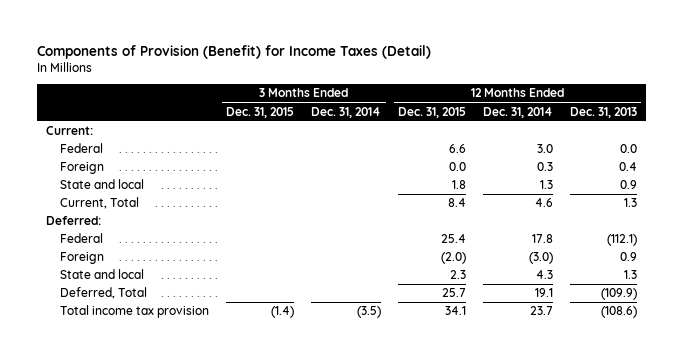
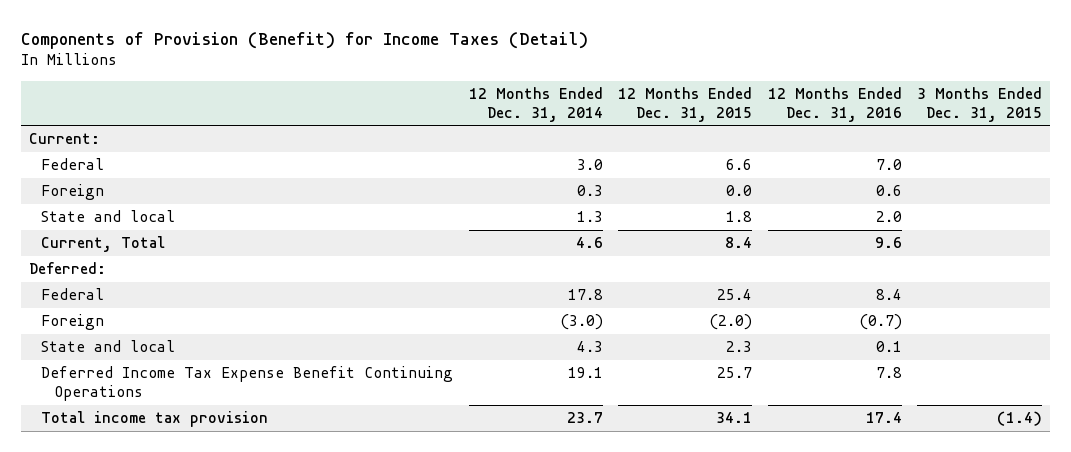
[311,106,382,118] Dec. 31, 2014 -> none
[570,106,638,118] Dec. 31, 2013 -> none
none -> [767,87,902,122] 12 Months Ended Dec. 31, 2016
[60,287,148,300] Deferred, Total -> [41,366,454,401] Deferred Income Tax Expense Benefit Continuing Operations

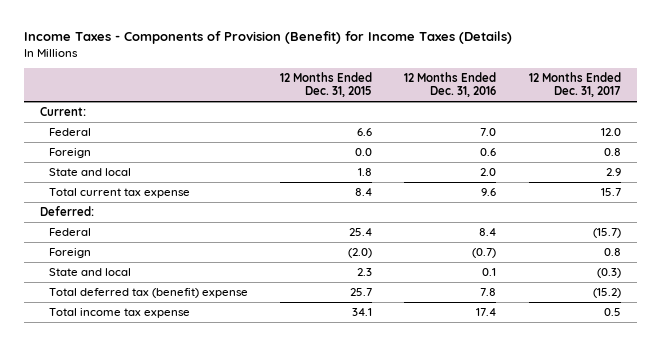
[20,31,588,49] Components of Provision (Benefit) for Income Taxes (Detail) -> [23,31,512,45] Income Taxes - Components of Provision (Benefit) for Income Taxes (Details)
[468,87,603,122] 12 Months Ended Dec. 31, 2014 -> none
[917,87,1043,122] 3 Months Ended Dec. 31, 2015 -> none
none -> [528,72,621,98] 12 Months Ended Dec. 31, 2017
[41,236,166,253] Current, Total -> [48,187,190,198] Total current tax expense
[41,366,454,401] Deferred Income Tax Expense Benefit Continuing Operations -> [48,287,248,298] Total deferred tax (benefit) expense
[41,411,269,428] Total income tax provision -> [48,307,190,318] Total income tax expense

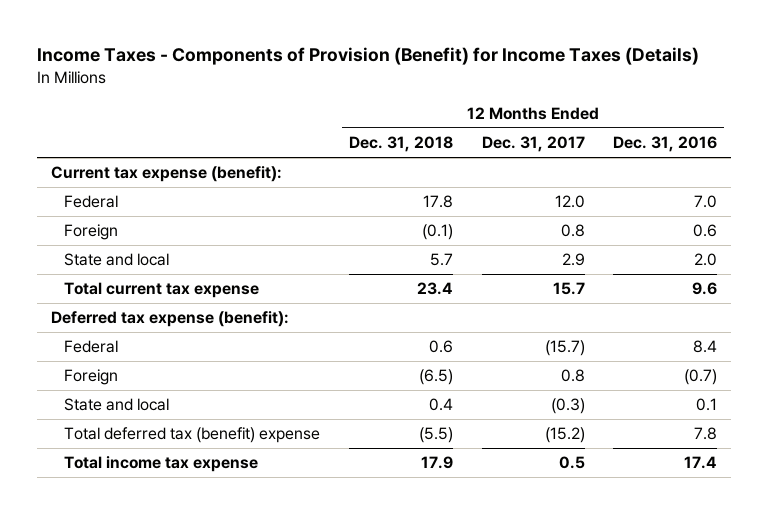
[280,72,373,98] 12 Months Ended Dec. 31, 2015 -> none
none -> [348,136,453,153] Dec. 31, 2018
[39,106,86,116] Current: -> [51,166,283,183] Current tax expense (benefit):
[39,205,94,216] Deferred: -> [51,311,290,328] Deferred tax expense (benefit):

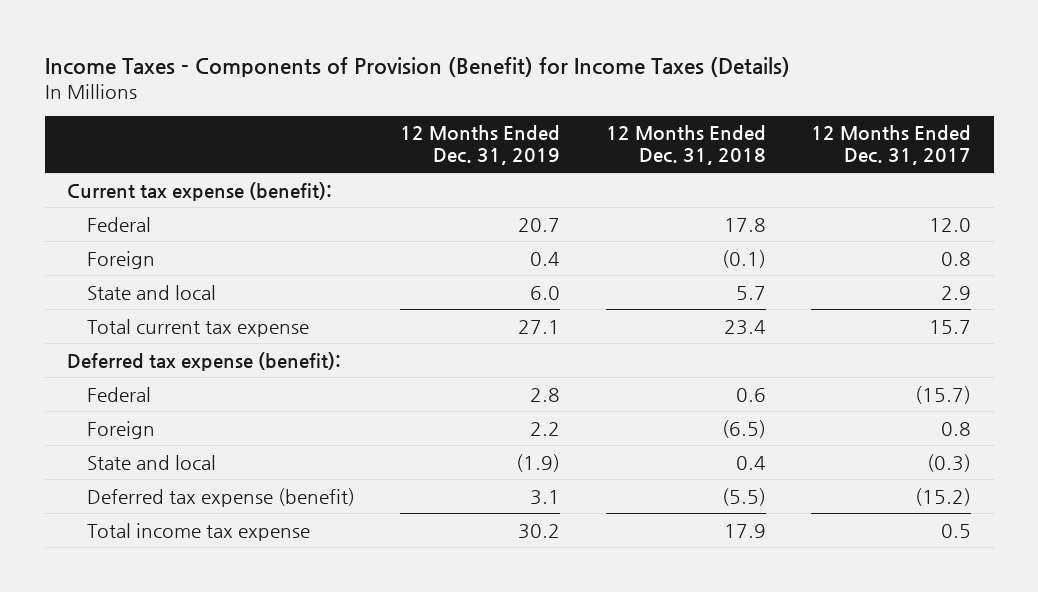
[613,136,718,153] Dec. 31, 2016 -> none
none -> [400,125,561,166] 12 Months Ended Dec. 31, 2019
[64,427,321,444] Total deferred tax (benefit) expense -> [86,487,355,507] Deferred tax expense (benefit)

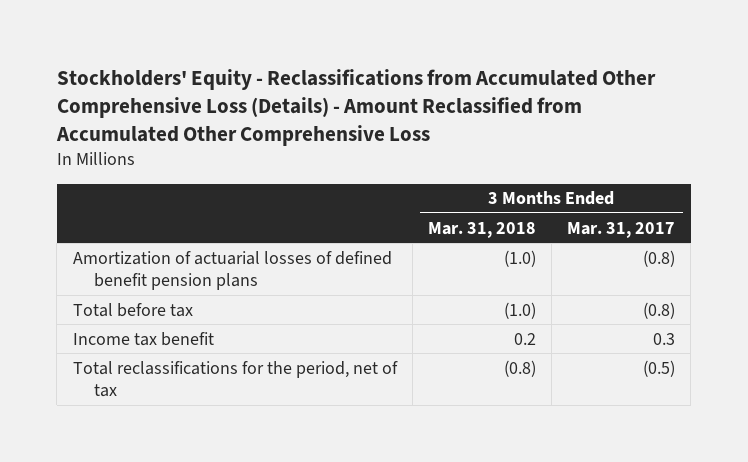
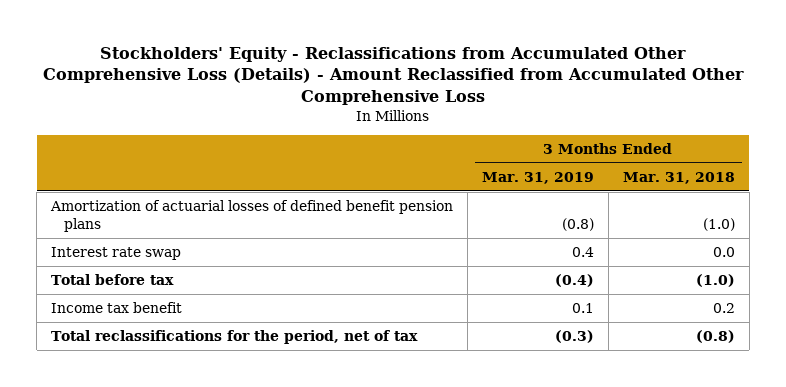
[567,221,676,238] Mar. 31, 2017 -> none
none -> [482,172,595,185] Mar. 31, 2019
none -> [51,247,182,261] Interest rate swap

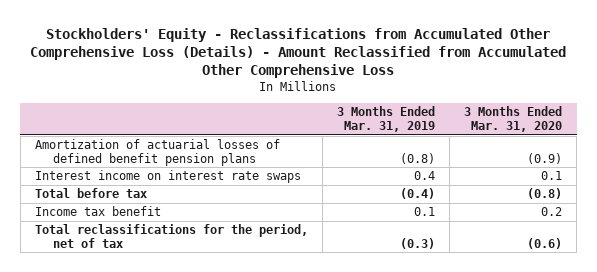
[622,172,735,185] Mar. 31, 2018 -> none
none -> [464,106,563,133] 3 Months Ended Mar. 31, 2020
[51,247,182,261] Interest rate swap -> [34,170,301,184] Interest income on interest rate swaps

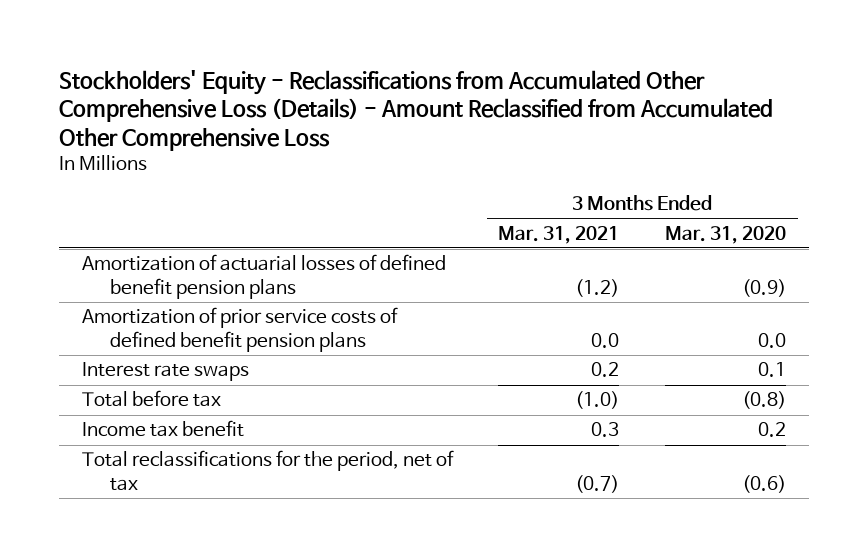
[336,106,435,133] 3 Months Ended Mar. 31, 2019 -> none
none -> [498,225,620,244] Mar. 31, 2021
none -> [81,307,398,353] Amortization of prior service costs of defined benefit pension plans
[34,170,301,184] Interest income on interest rate swaps -> [81,362,249,382] Interest rate swaps

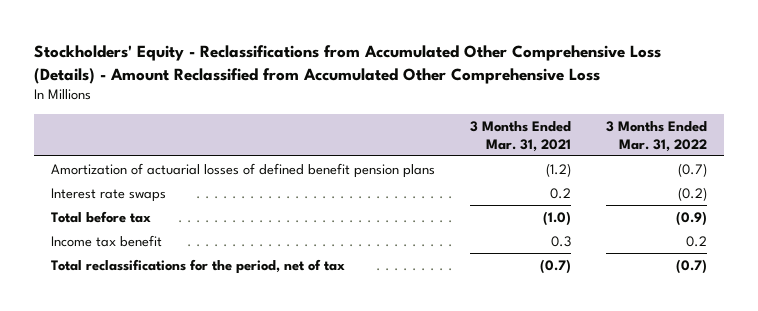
[665,225,787,244] Mar. 31, 2020 -> none
none -> [605,120,707,152] 3 Months Ended Mar. 31, 2022
[81,307,398,353] Amortization of prior service costs of defined benefit pension plans -> none

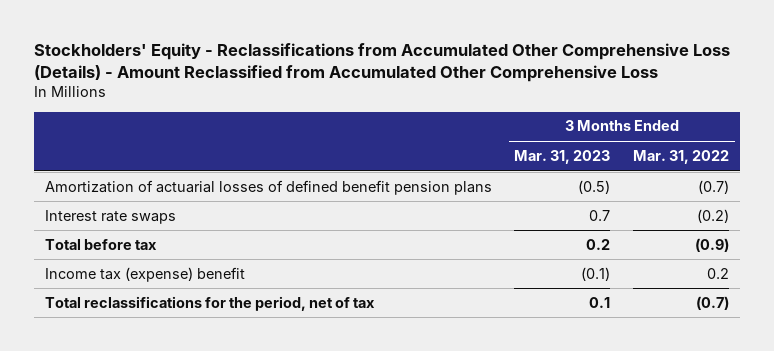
[469,120,571,152] 3 Months Ended Mar. 31, 2021 -> none
none -> [514,149,611,164] Mar. 31, 2023
[51,234,163,247] Income tax benefit -> [44,266,245,282] Income tax (expense) benefit

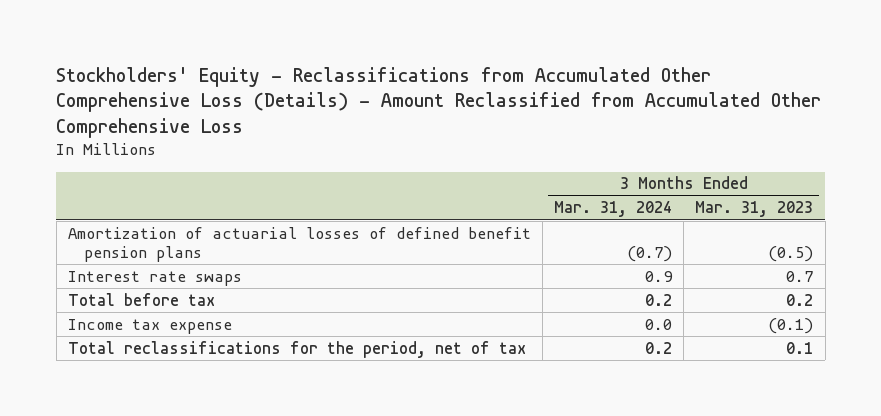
[632,149,729,164] Mar. 31, 2022 -> none
none -> [554,201,673,218] Mar. 31, 2024
[44,266,245,282] Income tax (expense) benefit -> [67,318,232,334] Income tax expense

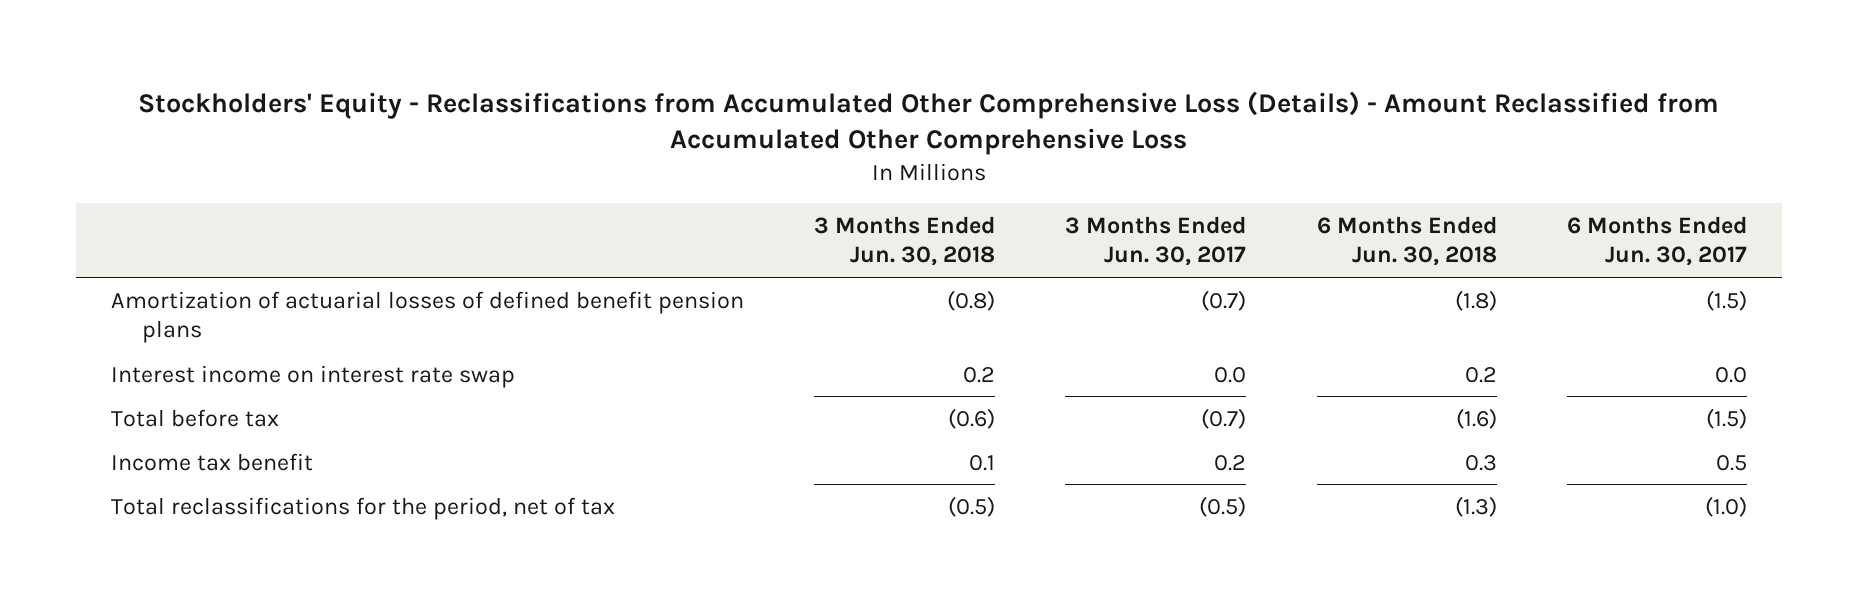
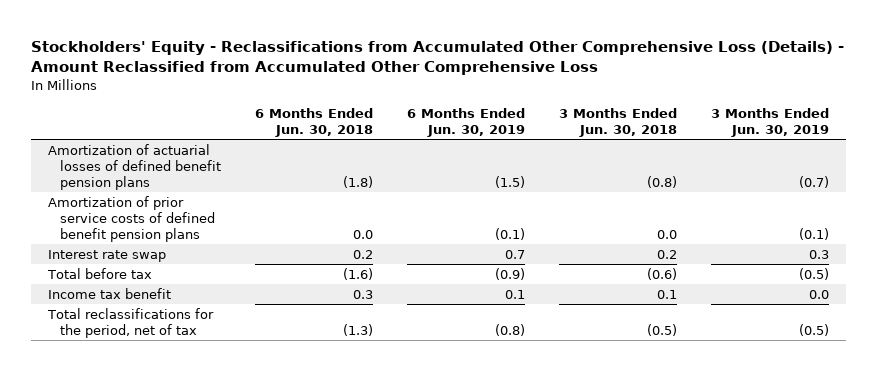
[1065,216,1247,267] 3 Months Ended Jun. 30, 2017 -> none
[1566,216,1747,267] 6 Months Ended Jun. 30, 2017 -> none
none -> [406,107,525,138] 6 Months Ended Jun. 30, 2019
none -> [710,107,829,138] 3 Months Ended Jun. 30, 2019
none -> [48,195,215,243] Amortization of prior service costs of defined benefit pension plans
[110,364,515,388] Interest income on interest rate swap -> [48,249,167,262] Interest rate swap

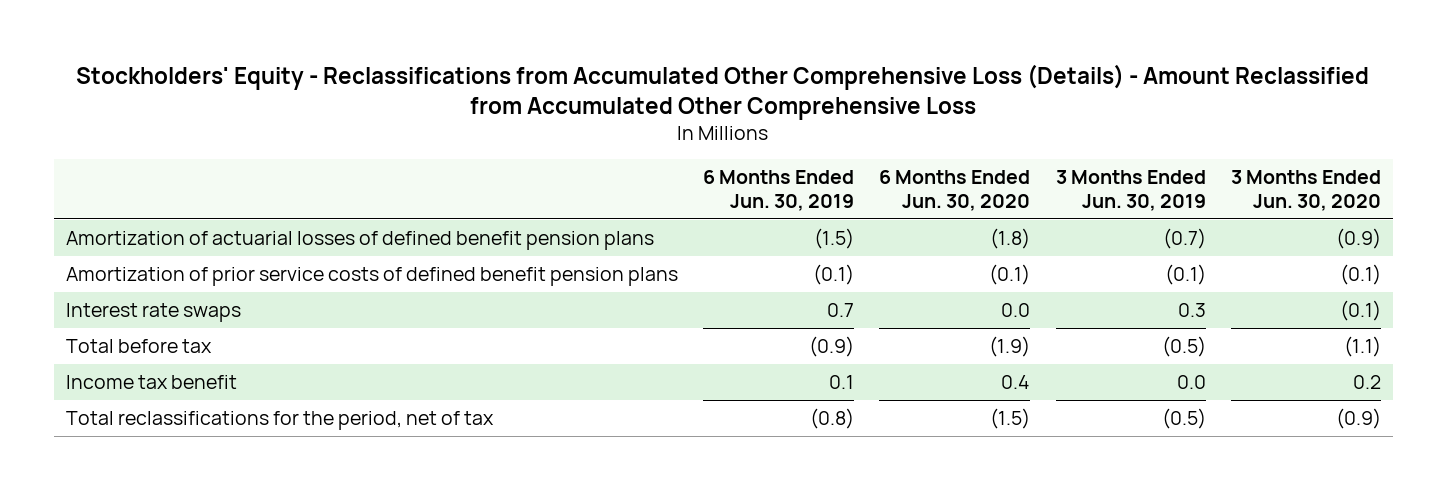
[254,107,373,138] 6 Months Ended Jun. 30, 2018 -> none
[558,107,677,138] 3 Months Ended Jun. 30, 2018 -> none
none -> [879,170,1031,212] 6 Months Ended Jun. 30, 2020
none -> [1230,170,1381,212] 3 Months Ended Jun. 30, 2020
[48,249,167,262] Interest rate swap -> [66,302,242,322] Interest rate swaps

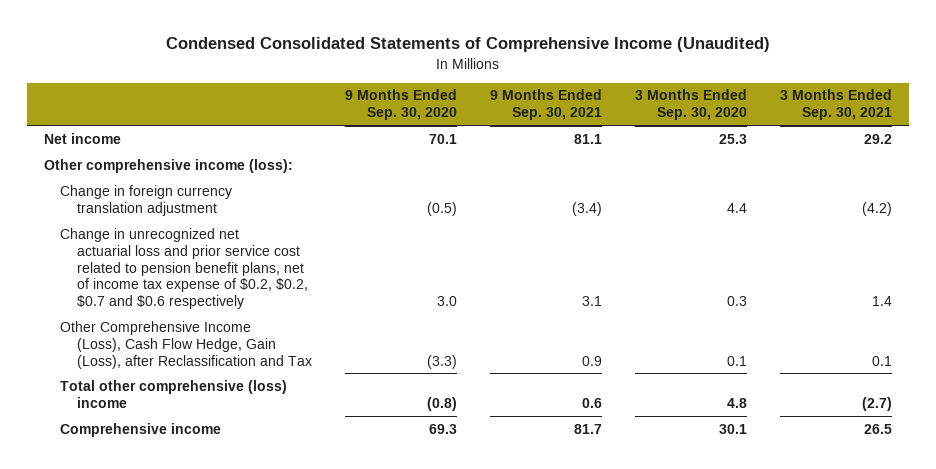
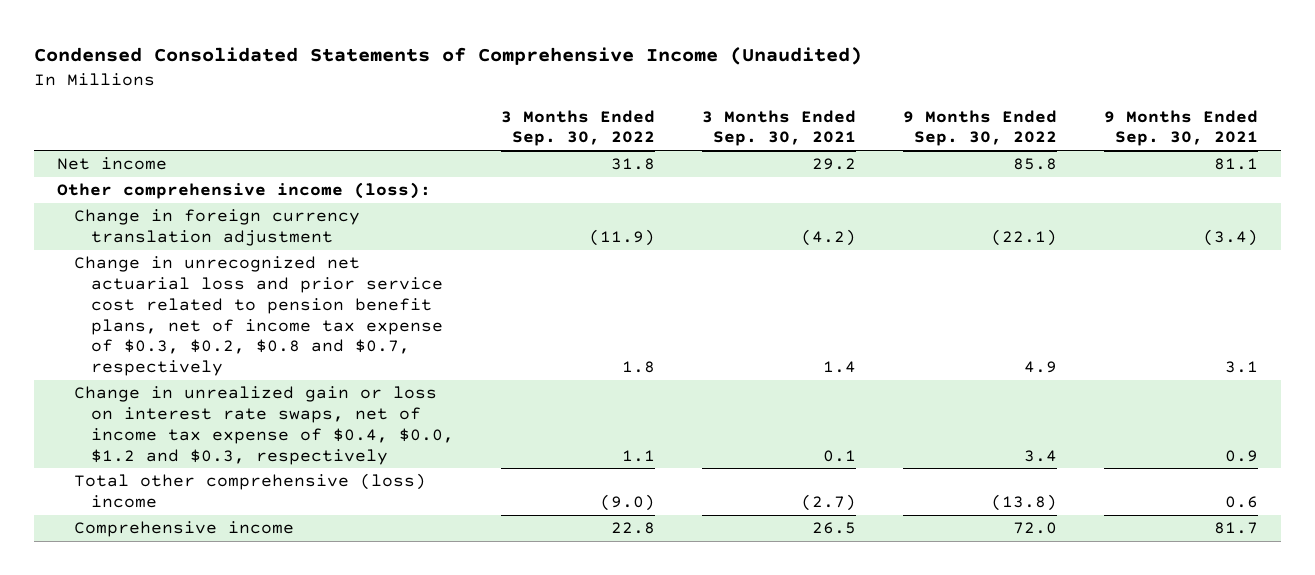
[345,89,458,121] 9 Months Ended Sep. 30, 2020 -> none
[635,89,748,121] 3 Months Ended Sep. 30, 2020 -> none
none -> [501,109,656,147] 3 Months Ended Sep. 30, 2022
none -> [903,109,1058,147] 9 Months Ended Sep. 30, 2022
[60,227,309,310] Change in unrecognized net actuarial loss and prior service cost related to pension benefit plans, net of income tax expense of $0.2, $0.2, $0.7 and $0.6 respectively -> [74,256,444,376] Change in unrecognized net actuarial loss and prior service cost related to pension benefit plans, net of income tax expense of $0.3, $0.2, $0.8 and $0.7, respectively
[60,320,313,369] Other Comprehensive Income (Loss), Cash Flow Hedge, Gain (Loss), after Reclassification and Tax -> [74,386,455,465] Change in unrealized gain or loss on interest rate swaps, net of income tax expense of $0.4, $0.0, $1.2 and $0.3, respectively

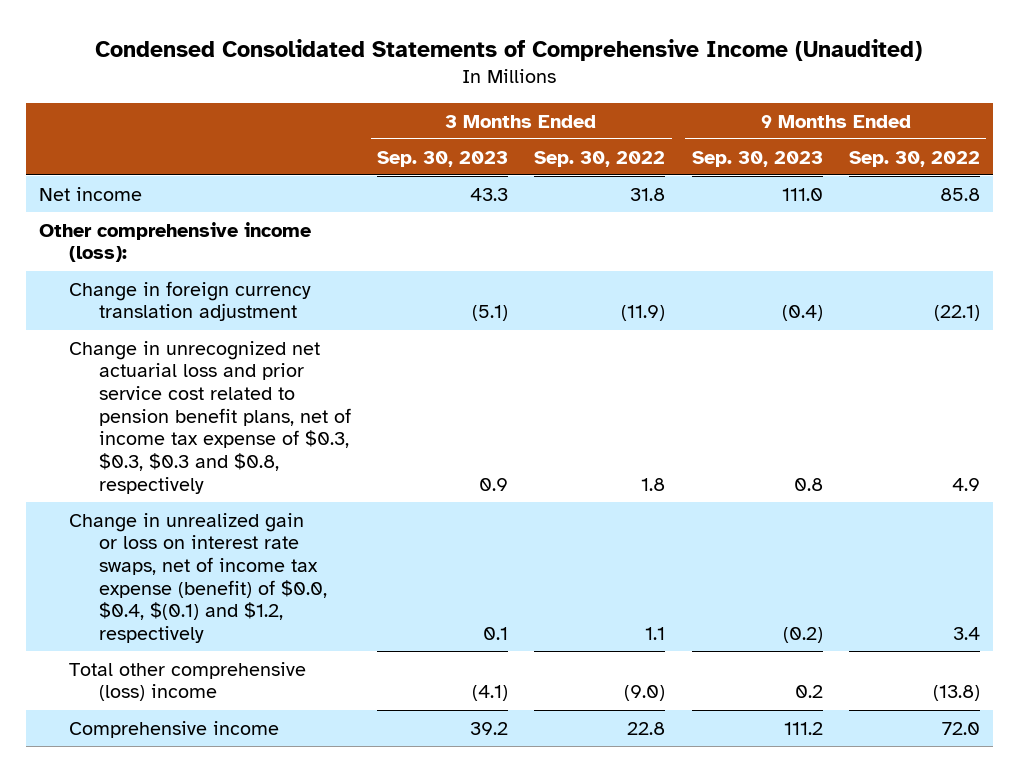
[702,109,857,147] 3 Months Ended Sep. 30, 2021 -> none
[1104,109,1259,147] 9 Months Ended Sep. 30, 2021 -> none
none -> [377,150,509,167] Sep. 30, 2023
none -> [691,150,823,167] Sep. 30, 2023
[74,256,444,376] Change in unrecognized net actuarial loss and prior service cost related to pension benefit plans, net of income tax expense of $0.3, $0.2, $0.8 and $0.7, respectively -> [69,340,352,494] Change in unrecognized net actuarial loss and prior service cost related to pension benefit plans, net of income tax expense of $0.3, $0.3, $0.3 and $0.8, respectively
[74,386,455,465] Change in unrealized gain or loss on interest rate swaps, net of income tax expense of $0.4, $0.0, $1.2 and $0.3, respectively -> [69,512,328,644] Change in unrealized gain or loss on interest rate swaps, net of income tax expense (benefit) of $0.0, $0.4, $(0.1) and $1.2, respectively

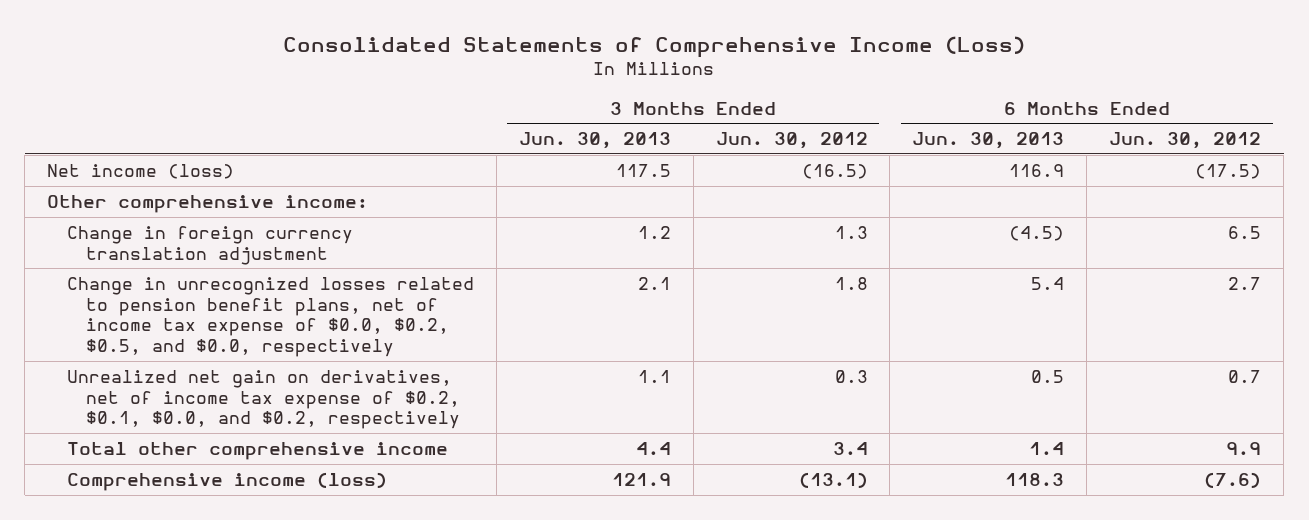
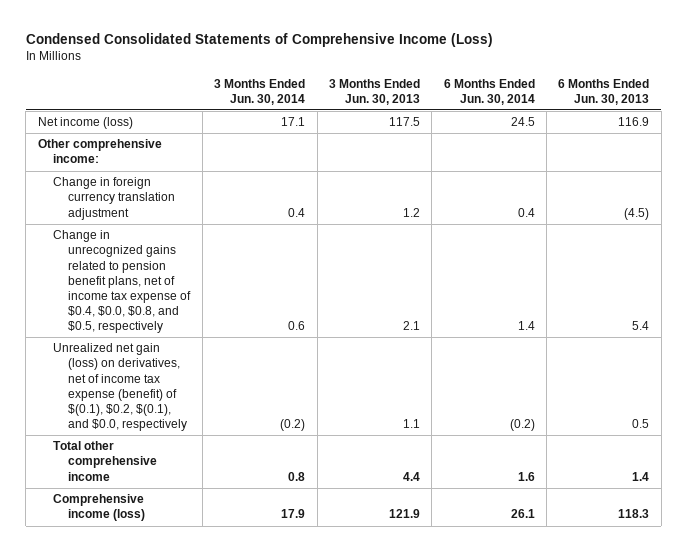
[283,35,1026,58] Consolidated Statements of Comprehensive Income (Loss) -> [25,33,493,48] Condensed Consolidated Statements of Comprehensive Income (Loss)
[715,132,868,150] Jun. 30, 2012 -> none
[1109,132,1262,150] Jun. 30, 2012 -> none
none -> [214,78,306,105] 3 Months Ended Jun. 30, 2014
none -> [443,78,535,105] 6 Months Ended Jun. 30, 2014
[66,276,474,358] Change in unrecognized losses related to pension benefit plans, net of income tax expense of $0.0, $0.2, $0.5, and $0.0, respectively -> [53,230,192,334] Change in unrecognized gains related to pension benefit plans, net of income tax expense of $0.4, $0.0, $0.8, and $0.5, respectively
[66,369,461,430] Unrealized net gain on derivatives, net of income tax expense of $0.2, $0.1, $0.0, and $0.2, respectively -> [53,343,188,432] Unrealized net gain (loss) on derivatives, net of income tax expense (benefit) of $(0.1), $0.2, $(0.1), and $0.0, respectively

